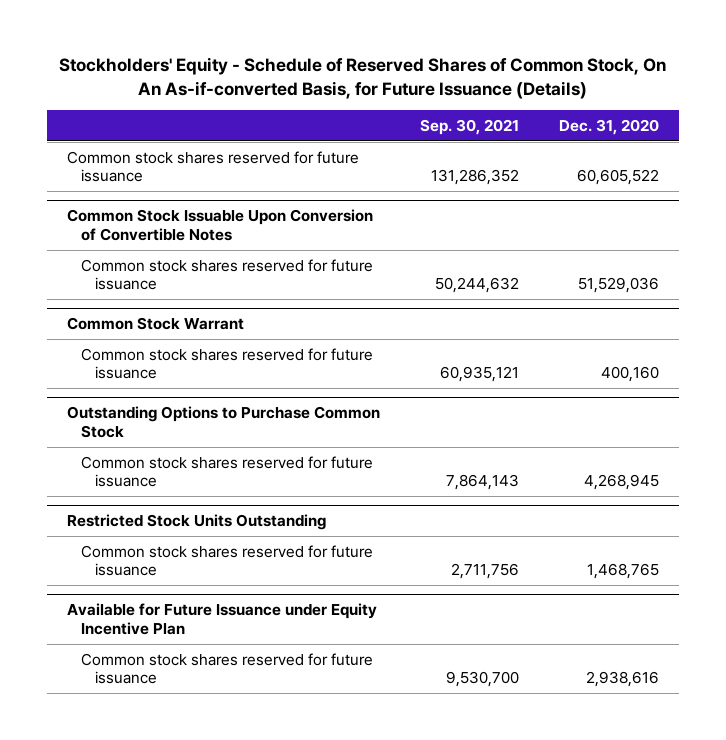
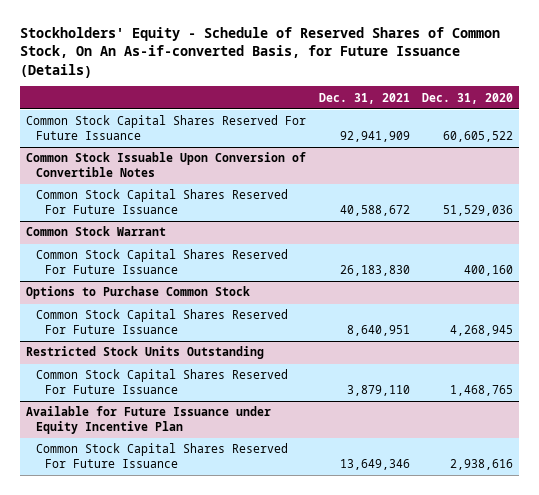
[419,118,519,135] Sep. 30, 2021 -> none
none -> [318,92,410,104] Dec. 31, 2021
[66,150,359,183] Common stock shares reserved for future issuance -> [26,115,307,140] Common Stock Capital Shares Reserved For Future Issuance
[81,258,374,291] Common stock shares reserved for future issuance -> [35,189,288,214] Common Stock Capital Shares Reserved For Future Issuance
[81,347,374,380] Common stock shares reserved for future issuance -> [35,249,288,274] Common Stock Capital Shares Reserved For Future Issuance
[66,406,380,438] Outstanding Options to Purchase Common Stock -> [26,286,251,300] Options to Purchase Common Stock
[81,455,374,488] Common stock shares reserved for future issuance -> [35,309,288,334] Common Stock Capital Shares Reserved For Future Issuance
[81,544,374,577] Common stock shares reserved for future issuance -> [35,369,288,394] Common Stock Capital Shares Reserved For Future Issuance
[81,652,374,685] Common stock shares reserved for future issuance -> [35,443,288,468] Common Stock Capital Shares Reserved For Future Issuance

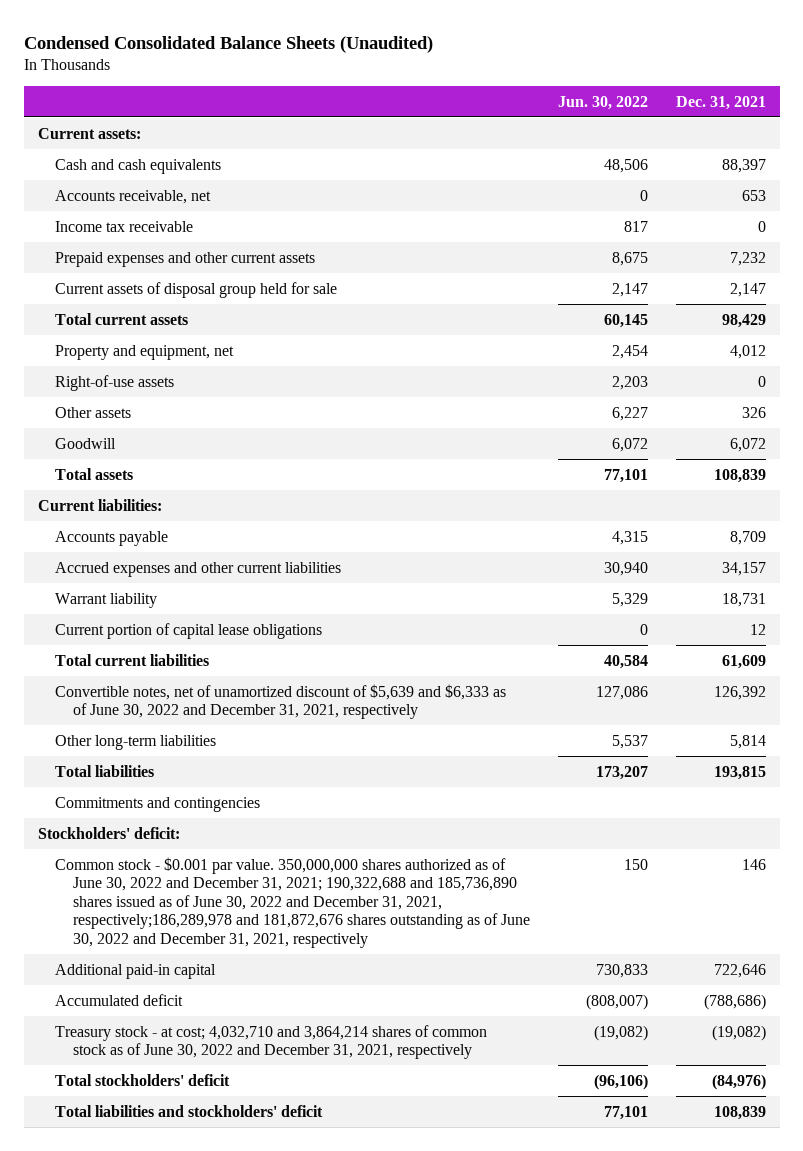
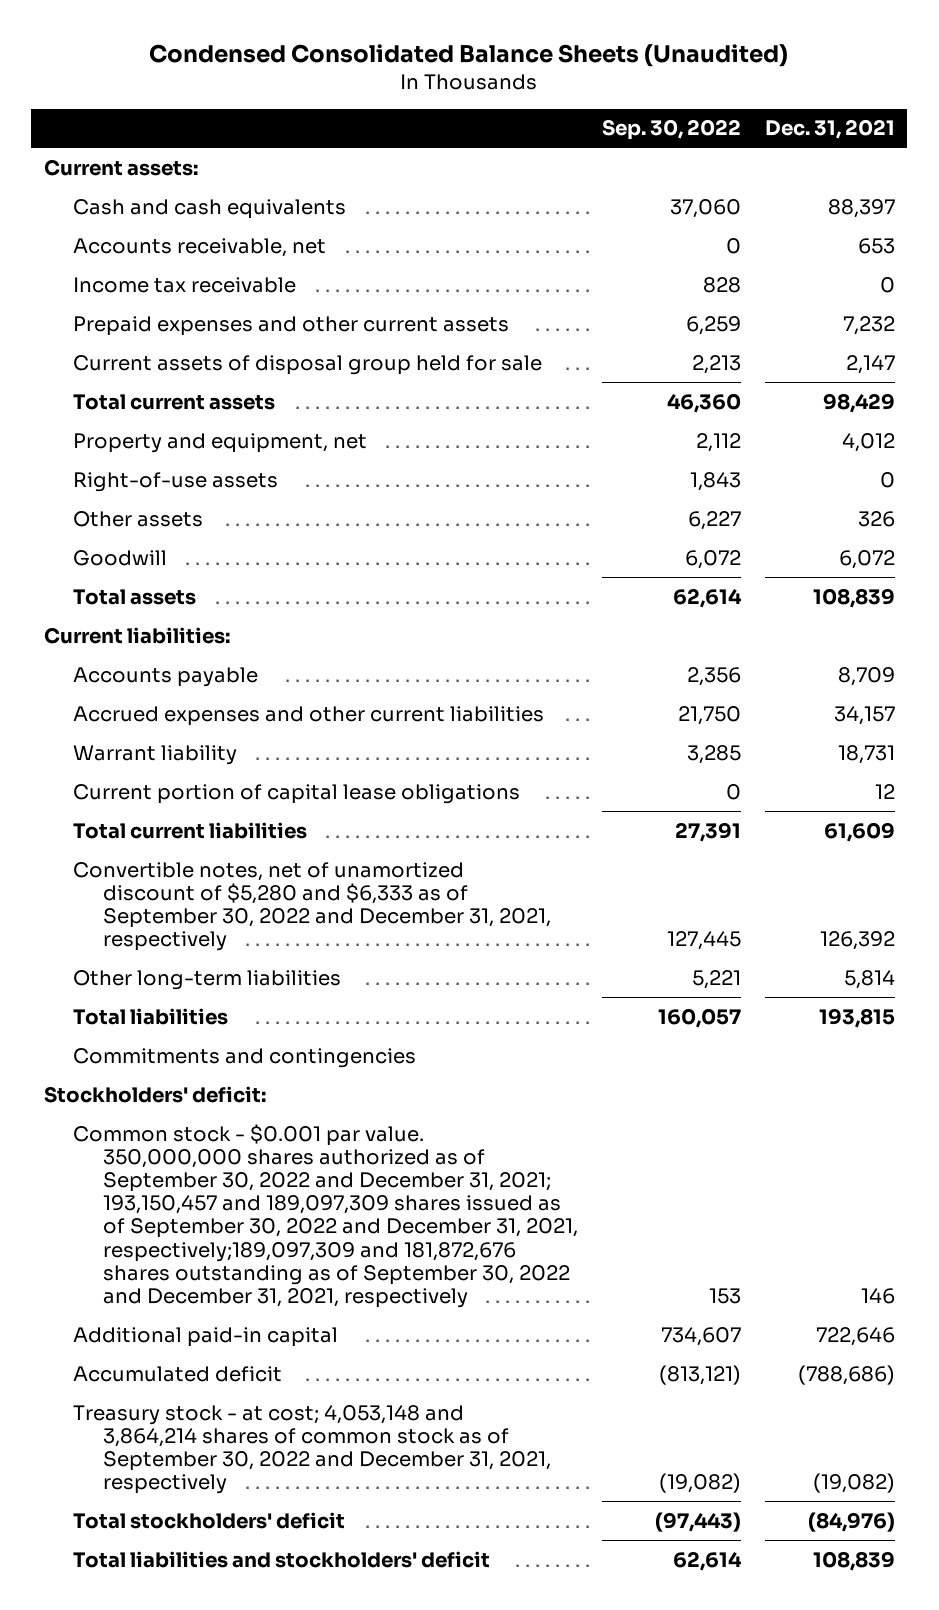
[557,95,648,110] Jun. 30, 2022 -> none
none -> [601,119,741,141] Sep. 30, 2022
[55,683,507,720] Convertible notes, net of unamortized discount of $5,639 and $6,333 as of June 30, 2022 and December 31, 2021, respectively -> [73,861,551,952] Convertible notes, net of unamortized discount of $5,280 and $6,333 as of September 30, 2022 and December 31, 2021, respectively
[55,856,531,948] Common stock - $0.001 par value. 350,000,000 shares authorized as of June 30, 2022 and December 31, 2021; 190,322,688 and 185,736,890 shares issued as of June 30, 2022 and December 31, 2021, respectively;186,289,978 and 181,872,676 shares outstanding as of June 30, 2022 and December 31, 2021, respectively -> [73,1123,578,1309] Common stock - $0.001 par value. 350,000,000 shares authorized as of September 30, 2022 and December 31, 2021; 193,150,457 and 189,097,309 shares issued as of September 30, 2022 and December 31, 2021, respectively;189,097,309 and 181,872,676 shares outstanding as of September 30, 2022 and December 31, 2021, respectively
[55,1024,488,1060] Treasury stock - at cost; 4,032,710 and 3,864,214 shares of common stock as of June 30, 2022 and December 31, 2021, respectively -> [73,1404,551,1495] Treasury stock - at cost; 4,053,148 and 3,864,214 shares of common stock as of September 30, 2022 and December 31, 2021, respectively

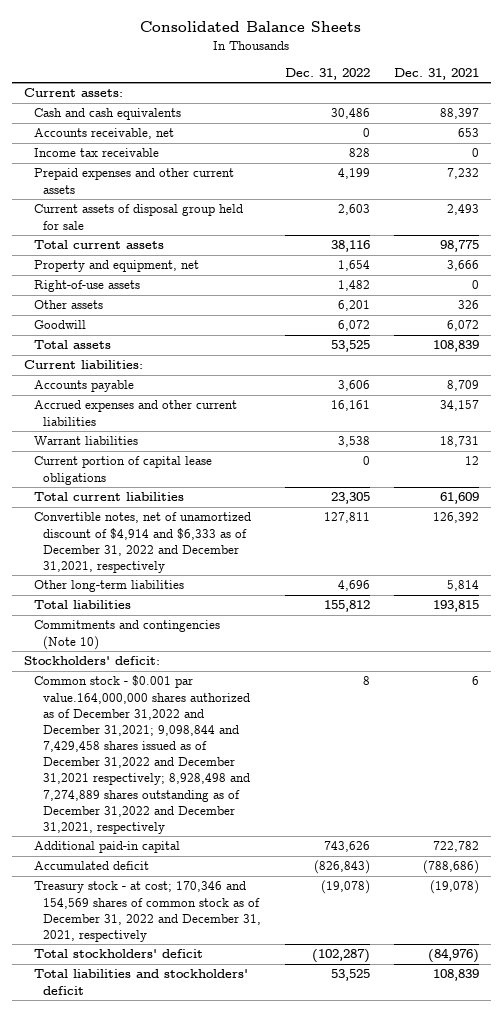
[149,44,789,68] Condensed Consolidated Balance Sheets (Unaudited) -> [140,21,362,33] Consolidated Balance Sheets
[601,119,741,141] Sep. 30, 2022 -> none
none -> [285,67,371,80] Dec. 31, 2022
[846,354,896,374] 2,147 -> [446,204,479,216] 2,493
[823,392,896,413] 98,429 -> [439,240,479,253] 98,775
[842,432,896,452] 4,012 -> [446,260,479,272] 3,666
[73,744,238,765] Warrant liability -> [33,436,138,446] Warrant liabilities
[73,861,551,952] Convertible notes, net of unamortized discount of $5,280 and $6,333 as of September 30, 2022 and December 31, 2021, respectively -> [33,512,251,573] Convertible notes, net of unamortized discount of $4,914 and $6,333 as of December 31, 2022 and December 31,2021, respectively
[73,1047,417,1068] Commitments and contingencies -> [33,620,220,650] Commitments and contingencies (Note 10)
[73,1123,578,1309] Common stock - $0.001 par value. 350,000,000 shares authorized as of September 30, 2022 and December 31, 2021; 193,150,457 and 189,097,309 shares issued as of September 30, 2022 and December 31, 2021, respectively;189,097,309 and 181,872,676 shares outstanding as of September 30, 2022 and December 31, 2021, respectively -> [33,675,251,835] Common stock - $0.001 par value.164,000,000 shares authorized as of December 31,2022 and December 31,2021; 9,098,844 and 7,429,458 shares issued as of December 31,2022 and December 31,2021 respectively; 8,928,498 and 7,274,889 shares outstanding as of December 31,2022 and December 31,2021, respectively
[861,1288,896,1305] 146 -> [471,676,479,686] 6
[816,1326,896,1346] 722,646 -> [432,841,479,853] 722,782
[73,1404,551,1495] Treasury stock - at cost; 4,053,148 and 3,864,214 shares of common stock as of September 30, 2022 and December 31, 2021, respectively -> [33,881,262,942] Treasury stock - at cost; 170,346 and 154,569 shares of common stock as of December 31, 2022 and December 31, 2021, respectively
[813,1473,896,1494] (19,082) -> [429,880,479,895] (19,078)

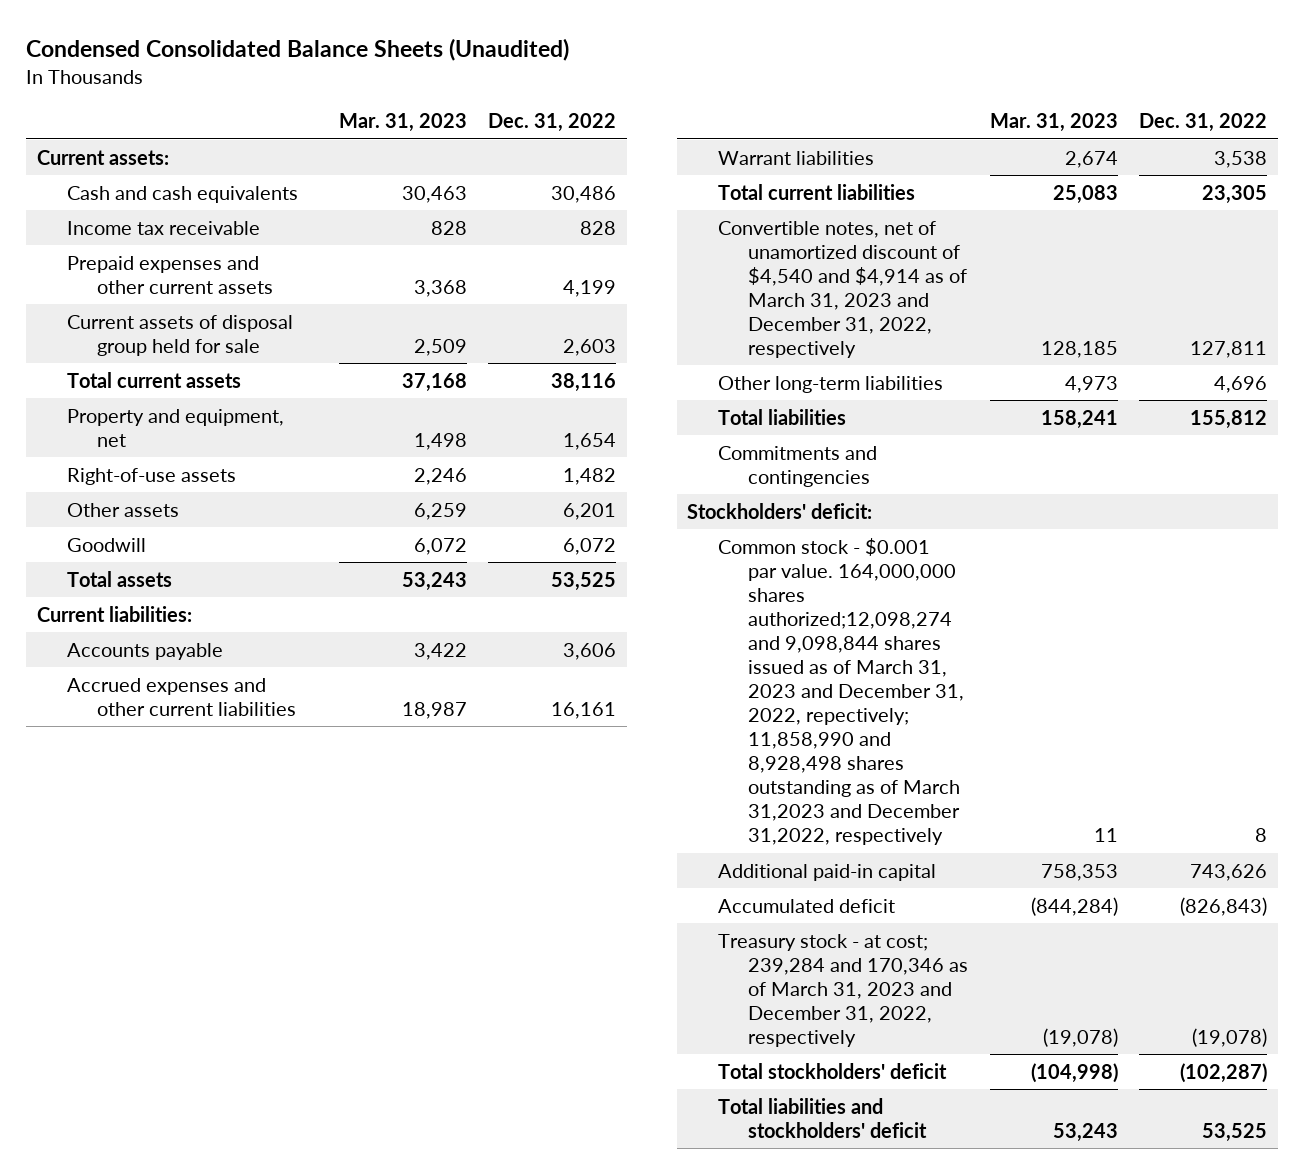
[140,21,362,33] Consolidated Balance Sheets -> [25,37,569,61] Condensed Consolidated Balance Sheets (Unaudited)
[393,67,479,80] Dec. 31, 2021 -> none
none -> [338,113,467,133] Mar. 31, 2023
[33,128,174,140] Accounts receivable, net -> none
[33,456,212,485] Current portion of capital lease obligations -> none
[33,512,251,573] Convertible notes, net of unamortized discount of $4,914 and $6,333 as of December 31, 2022 and December 31,2021, respectively -> [717,220,968,358] Convertible notes, net of unamortized discount of $4,540 and $4,914 as of March 31, 2023 and December 31, 2022, respectively
[33,620,220,650] Commitments and contingencies (Note 10) -> [717,445,877,487] Commitments and contingencies
[33,675,251,835] Common stock - $0.001 par value.164,000,000 shares authorized as of December 31,2022 and December 31,2021; 9,098,844 and 7,429,458 shares issued as of December 31,2022 and December 31,2021 respectively; 8,928,498 and 7,274,889 shares outstanding as of December 31,2022 and December 31,2021, respectively -> [717,537,965,846] Common stock - $0.001 par value. 164,000,000 shares authorized;12,098,274 and 9,098,844 shares issued as of March 31, 2023 and December 31, 2022, repectively; 11,858,990 and 8,928,498 shares outstanding as of March 31,2023 and December 31,2022, respectively
[33,881,262,942] Treasury stock - at cost; 170,346 and 154,569 shares of common stock as of December 31, 2022 and December 31, 2021, respectively -> [717,933,969,1047] Treasury stock - at cost; 239,284 and 170,346 as of March 31, 2023 and December 31, 2022, respectively

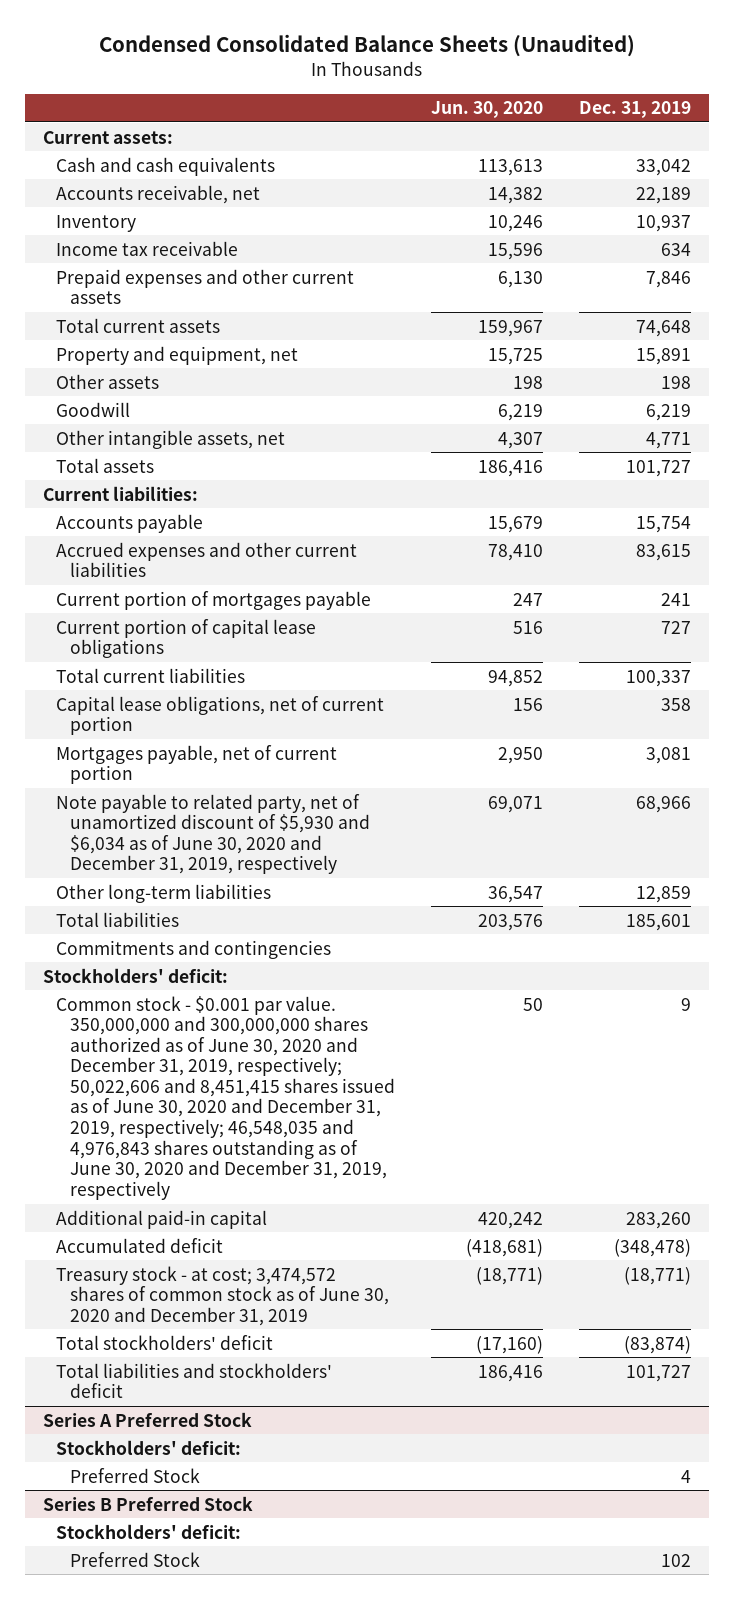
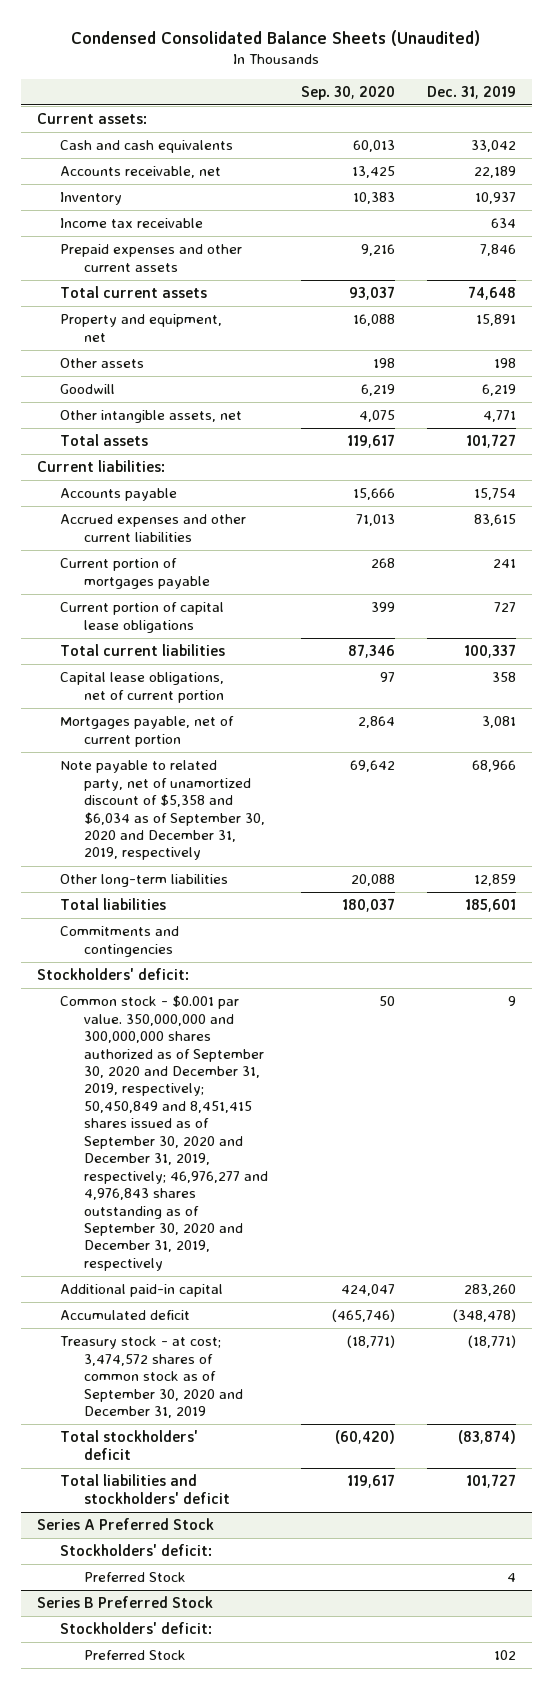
[430,101,543,119] Jun. 30, 2020 -> none
none -> [300,85,395,100] Sep. 30, 2020
[56,793,370,875] Note payable to related party, net of unamortized discount of $5,930 and $6,034 as of June 30, 2020 and December 31, 2019, respectively -> [60,760,266,861] Note payable to related party, net of unamortized discount of $5,358 and $6,034 as of September 30, 2020 and December 31, 2019, respectively
[56,995,395,1200] Common stock - $0.001 par value. 350,000,000 and 300,000,000 shares authorized as of June 30, 2020 and December 31, 2019, respectively; 50,022,606 and 8,451,415 shares issued as of June 30, 2020 and December 31, 2019, respectively; 46,548,035 and 4,976,843 shares outstanding as of June 30, 2020 and December 31, 2019, respectively -> [60,995,269,1271] Common stock - $0.001 par value. 350,000,000 and 300,000,000 shares authorized as of September 30, 2020 and December 31, 2019, respectively; 50,450,849 and 8,451,415 shares issued as of September 30, 2020 and December 31, 2019, respectively; 46,976,277 and 4,976,843 shares outstanding as of September 30, 2020 and December 31, 2019, respectively
[56,1265,389,1326] Treasury stock - at cost; 3,474,572 shares of common stock as of June 30, 2020 and December 31, 2019 -> [60,1336,244,1419] Treasury stock - at cost; 3,474,572 shares of common stock as of September 30, 2020 and December 31, 2019

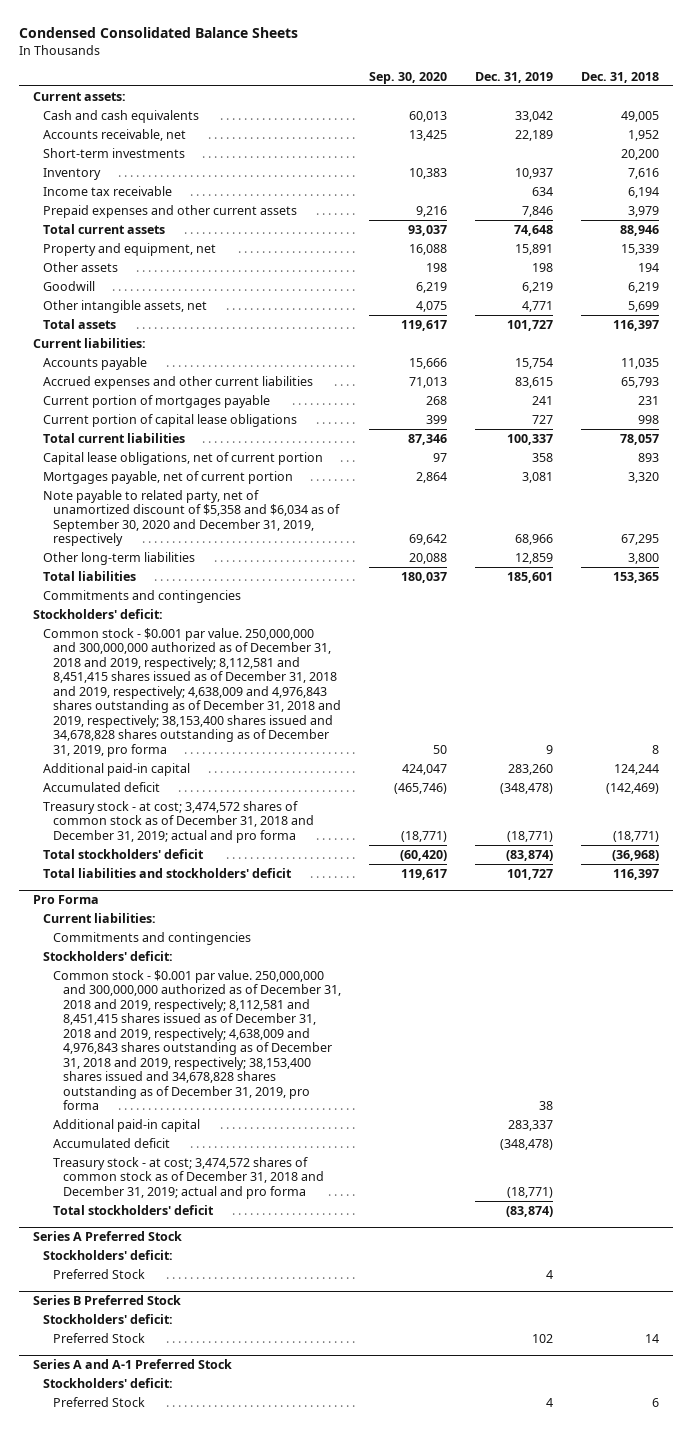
[71,29,481,46] Condensed Consolidated Balance Sheets (Unaudited) -> [18,26,298,38] Condensed Consolidated Balance Sheets
none -> [580,71,659,83] Dec. 31, 2018
none -> [42,147,185,158] Short-term investments
[60,995,269,1271] Common stock - $0.001 par value. 350,000,000 and 300,000,000 shares authorized as of September 30, 2020 and December 31, 2019, respectively; 50,450,849 and 8,451,415 shares issued as of September 30, 2020 and December 31, 2019, respectively; 46,976,277 and 4,976,843 shares outstanding as of September 30, 2020 and December 31, 2019, respectively -> [42,627,342,757] Common stock - $0.001 par value. 250,000,000 and 300,000,000 authorized as of December 31, 2018 and 2019, respectively; 8,112,581 and 8,451,415 shares issued as of December 31, 2018 and 2019, respectively; 4,638,009 and 4,976,843 shares outstanding as of December 31, 2018 and 2019, respectively; 38,153,400 shares issued and 34,678,828 shares outstanding as of December 31, 2019, pro forma
[60,1336,244,1419] Treasury stock - at cost; 3,474,572 shares of common stock as of September 30, 2020 and December 31, 2019 -> [42,800,315,843] Treasury stock - at cost; 3,474,572 shares of common stock as of December 31, 2018 and December 31, 2019; actual and pro forma
none -> [32,895,99,905] Pro Forma
none -> [42,912,156,923] Current liabilities:
none -> [53,931,252,945] Commitments and contingencies
none -> [42,950,173,961] Stockholders' deficit:
none -> [53,969,342,1111] Common stock - $0.001 par value. 250,000,000 and 300,000,000 authorized as of December 31, 2018 and 2019, respectively; 8,112,581 and 8,451,415 shares issued as of December 31, 2018 and 2019, respectively; 4,638,009 and 4,976,843 shares outstanding as of December 31, 2018 and 2019, respectively; 38,153,400 shares issued and 34,678,828 shares outstanding as of December 31, 2019, pro forma
none -> [53,1118,201,1132] Additional paid-in capital
none -> [53,1137,171,1148] Accumulated deficit
none -> [53,1156,325,1199] Treasury stock - at cost; 3,474,572 shares of common stock as of December 31, 2018 and December 31, 2019; actual and pro forma
none -> [53,1204,215,1215] Total stockholders' deficit
none -> [32,1359,232,1370] Series A and A-1 Preferred Stock
none -> [42,1377,173,1388] Stockholders' deficit:
none -> [53,1396,146,1407] Preferred Stock

